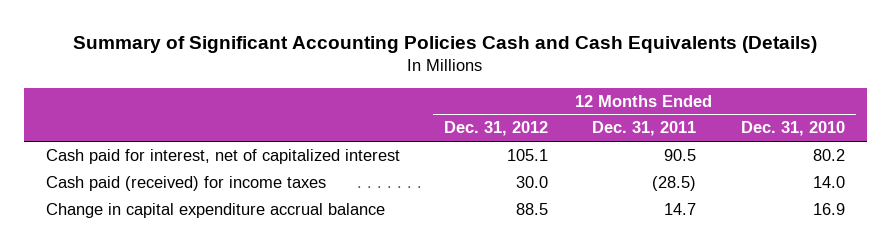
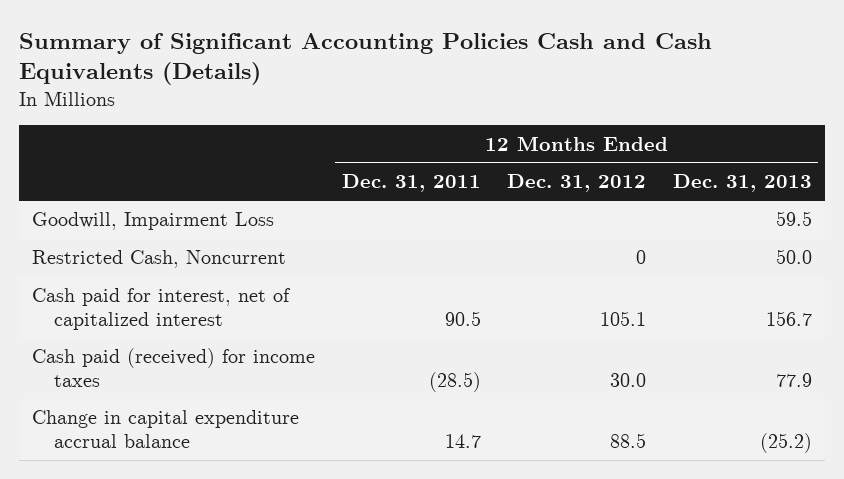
[740,121,845,137] Dec. 31, 2010 -> none
none -> [672,174,812,193] Dec. 31, 2013
none -> [32,212,275,231] Goodwill, Impairment Loss
none -> [32,250,287,269] Restricted Cash, Noncurrent

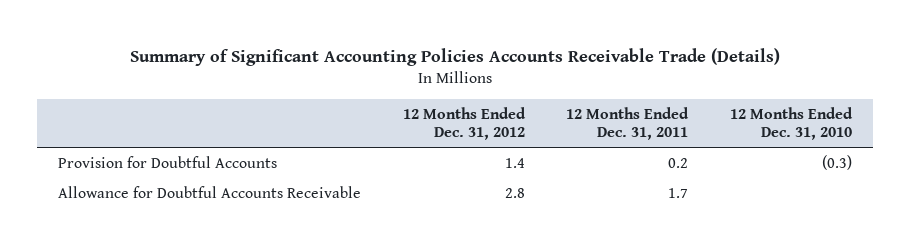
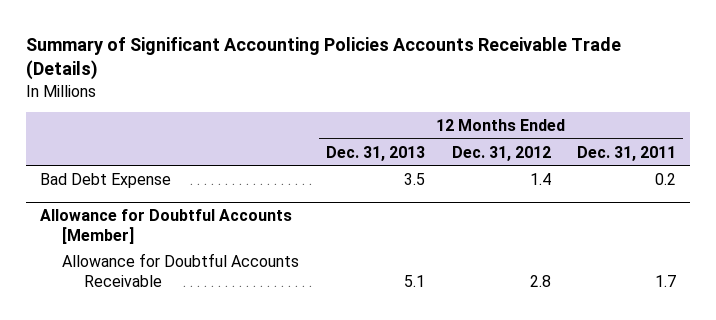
[730,106,854,140] 12 Months Ended Dec. 31, 2010 -> none
none -> [325,145,425,161] Dec. 31, 2013
[58,155,278,168] Provision for Doubtful Accounts -> [39,172,171,188] Bad Debt Expense
none -> [39,208,292,244] Allowance for Doubtful Accounts [Member]

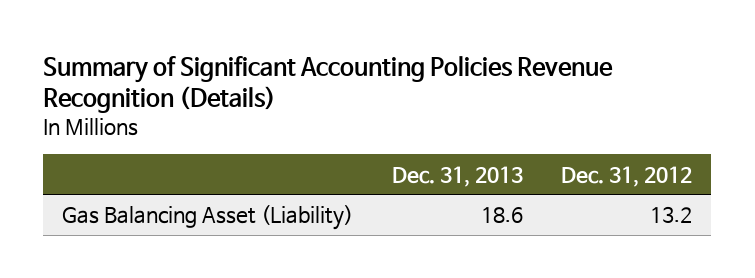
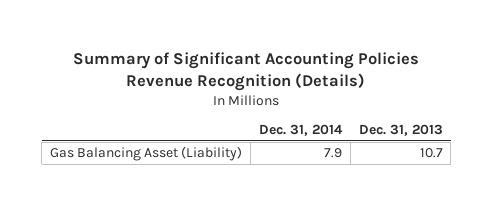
[561,165,693,187] Dec. 31, 2012 -> none
none -> [258,124,343,137] Dec. 31, 2014
[480,207,523,224] 18.6 -> [419,148,443,159] 10.7

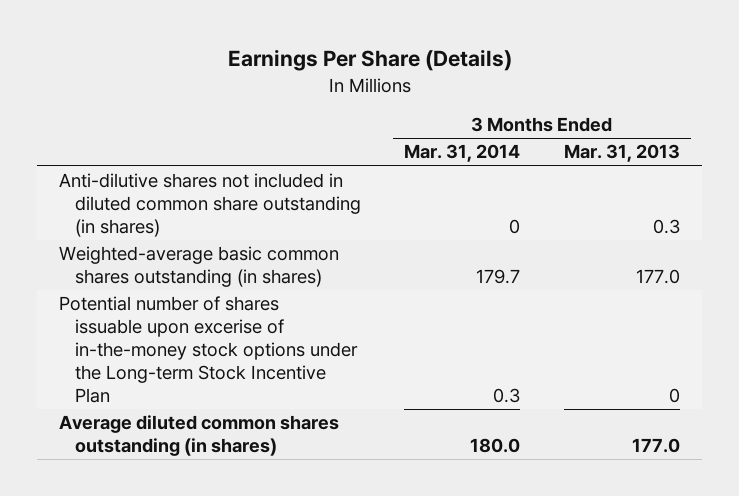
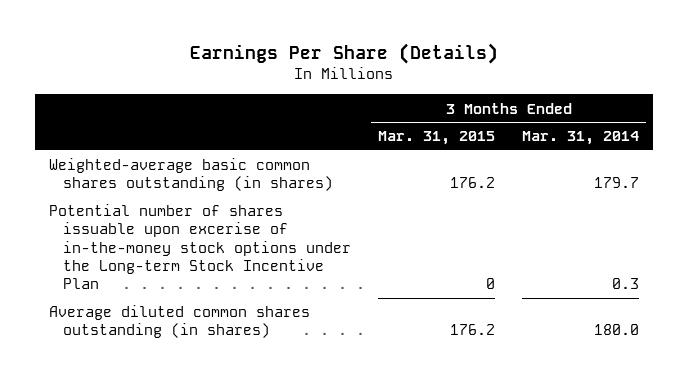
[564,144,681,163] Mar. 31, 2013 -> none
none -> [378,131,496,146] Mar. 31, 2015
[59,173,361,238] Anti-dilutive shares not included in diluted common share outstanding (in shares) -> none

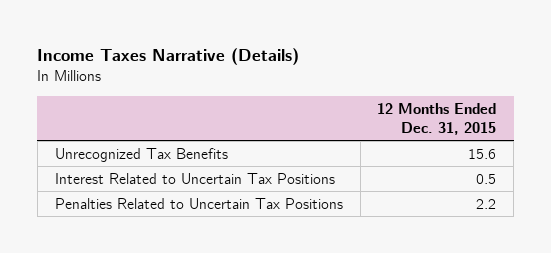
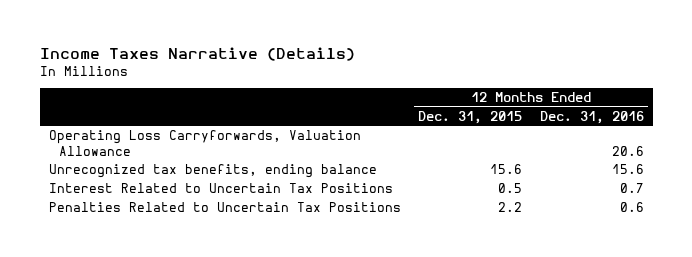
none -> [539,110,644,124] Dec. 31, 2016
none -> [48,130,361,156] Operating Loss Carryforwards, Valuation Allowance
[54,147,228,162] Unrecognized Tax Benefits -> [48,164,377,179] Unrecognized tax benefits, ending balance

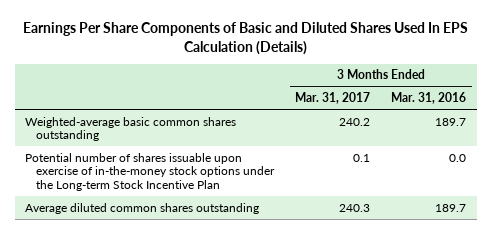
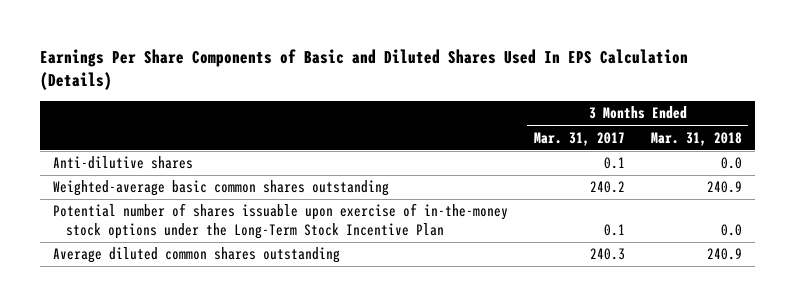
[391,92,467,105] Mar. 31, 2016 -> none
none -> [650,131,742,146] Mar. 31, 2018
none -> [52,156,193,170] Anti-dilutive shares
[25,152,276,192] Potential number of shares issuable upon exercise of in-the-money stock options under the Long-term Stock Incentive Plan -> [52,203,508,239] Potential number of shares issuable upon exercise of in-the-money stock options under the Long-Term Stock Incentive Plan

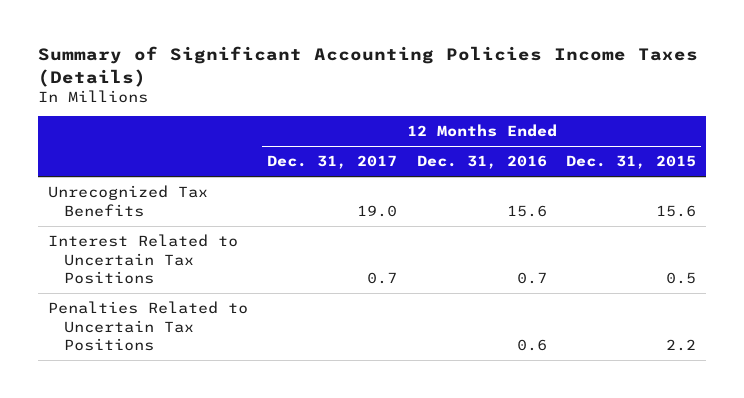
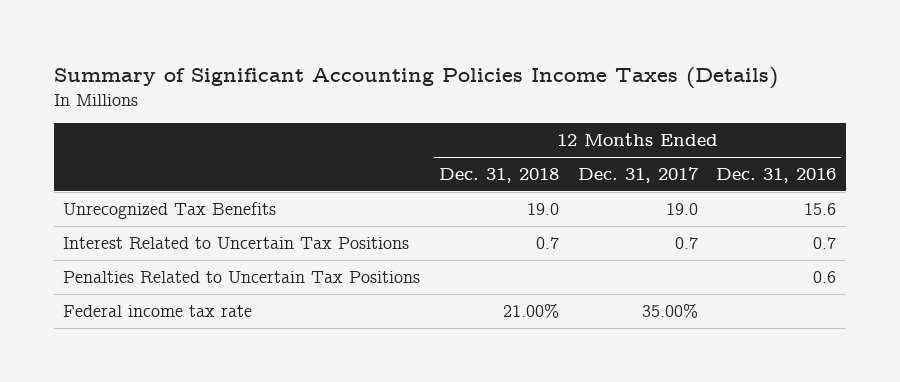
[566,155,697,170] Dec. 31, 2015 -> none
none -> [438,168,559,184] Dec. 31, 2018
none -> [63,304,253,317] Federal income tax rate

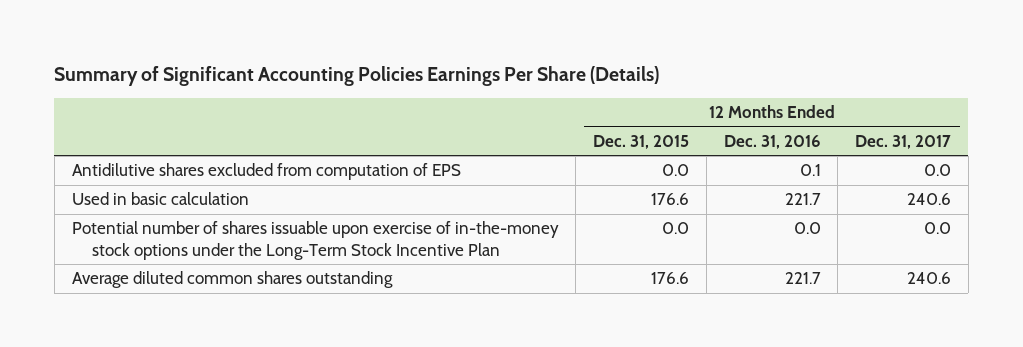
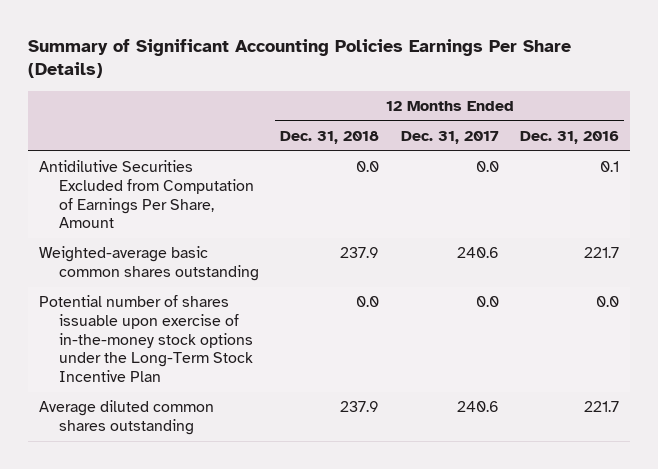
[593,134,690,149] Dec. 31, 2015 -> none
none -> [280,130,380,144] Dec. 31, 2018
[71,163,461,181] Antidilutive shares excluded from computation of EPS -> [38,160,254,229] Antidilutive Securities Excluded from Computation of Earnings Per Share, Amount
[71,192,249,206] Used in basic calculation -> [38,246,259,281] Weighted-average basic common shares outstanding

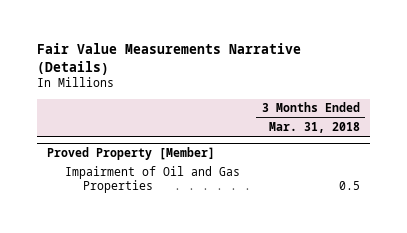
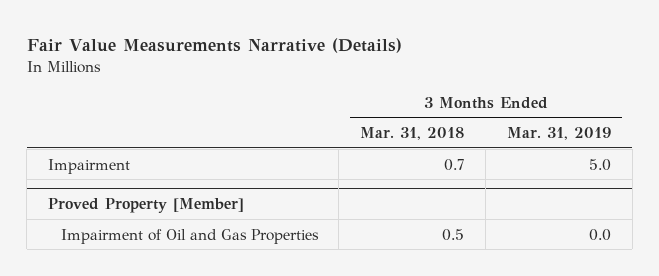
none -> [507,126,612,140] Mar. 31, 2019
none -> [48,158,131,174] Impairment

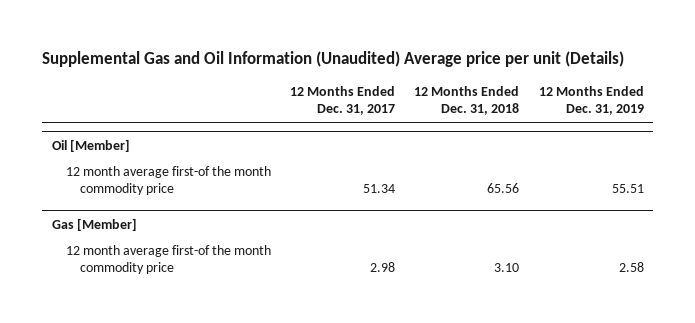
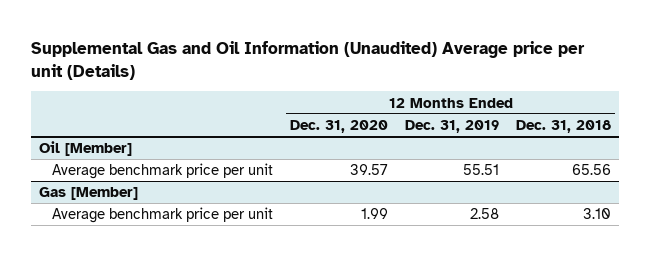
[290,86,396,116] 12 Months Ended Dec. 31, 2017 -> none
none -> [290,119,389,133] Dec. 31, 2020
[65,166,271,196] 12 month average first-of the month commodity price -> [52,163,274,180] Average benchmark price per unit
[65,245,271,275] 12 month average first-of the month commodity price -> [52,207,274,224] Average benchmark price per unit

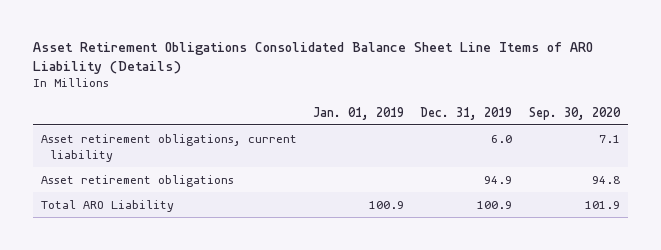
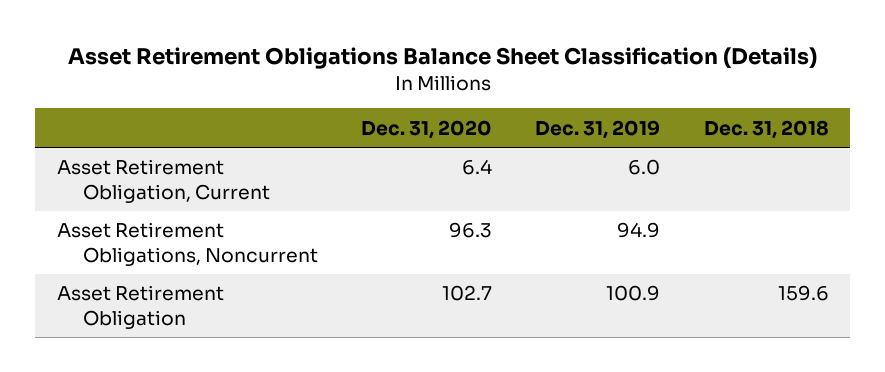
[32,41,593,74] Asset Retirement Obligations Consolidated Balance Sheet Line Items of ARO Liability (Details) -> [67,47,817,70] Asset Retirement Obligations Balance Sheet Classification (Details)
[313,106,405,120] Jan. 01, 2019 -> none
[528,106,621,120] Sep. 30, 2020 -> none
none -> [361,119,493,139] Dec. 31, 2020
none -> [703,119,829,139] Dec. 31, 2018
[40,133,297,162] Asset retirement obligations, current liability -> [56,159,270,203] Asset Retirement Obligation, Current
[40,174,234,187] Asset retirement obligations -> [56,222,318,266] Asset Retirement Obligations, Noncurrent
[40,199,174,212] Total ARO Liability -> [56,285,224,329] Asset Retirement Obligation

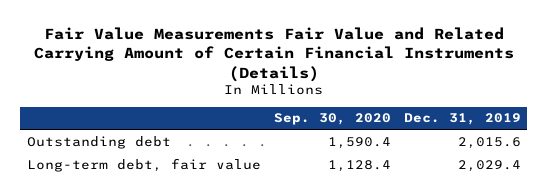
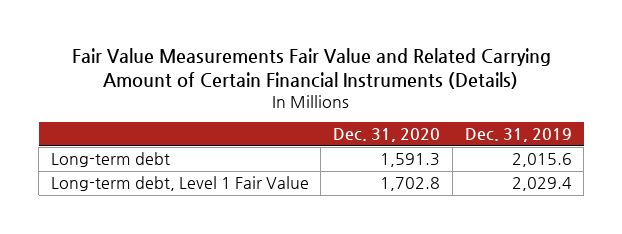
[273,113,391,126] Sep. 30, 2020 -> none
none -> [333,128,441,143] Dec. 31, 2020
[26,135,171,149] Outstanding debt -> [50,152,170,168] Long-term debt
[26,157,261,172] Long-term debt, fair value -> [50,176,309,192] Long-term debt, Level 1 Fair Value

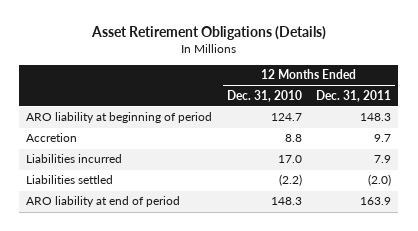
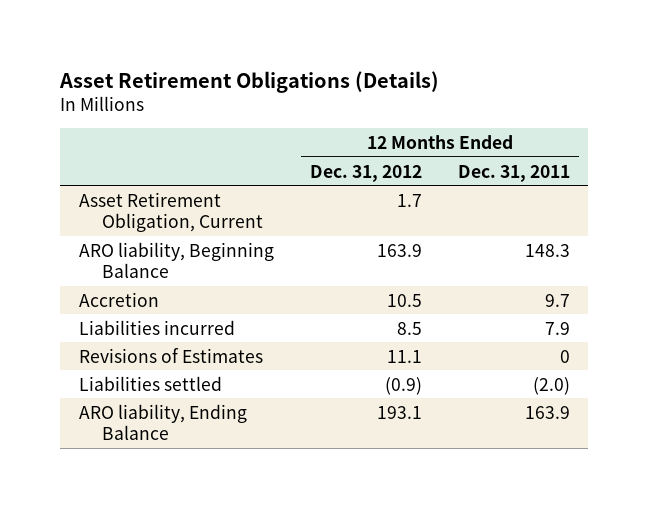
[226,89,302,102] Dec. 31, 2010 -> none
none -> [309,164,422,182] Dec. 31, 2012
none -> [78,191,264,233] Asset Retirement Obligation, Current
[26,112,213,124] ARO liability at beginning of period -> [78,241,274,279] ARO liability, Beginning Balance
none -> [78,347,263,363] Revisions of Estimates
[26,196,181,208] ARO liability at end of period -> [78,403,247,441] ARO liability, Ending Balance

